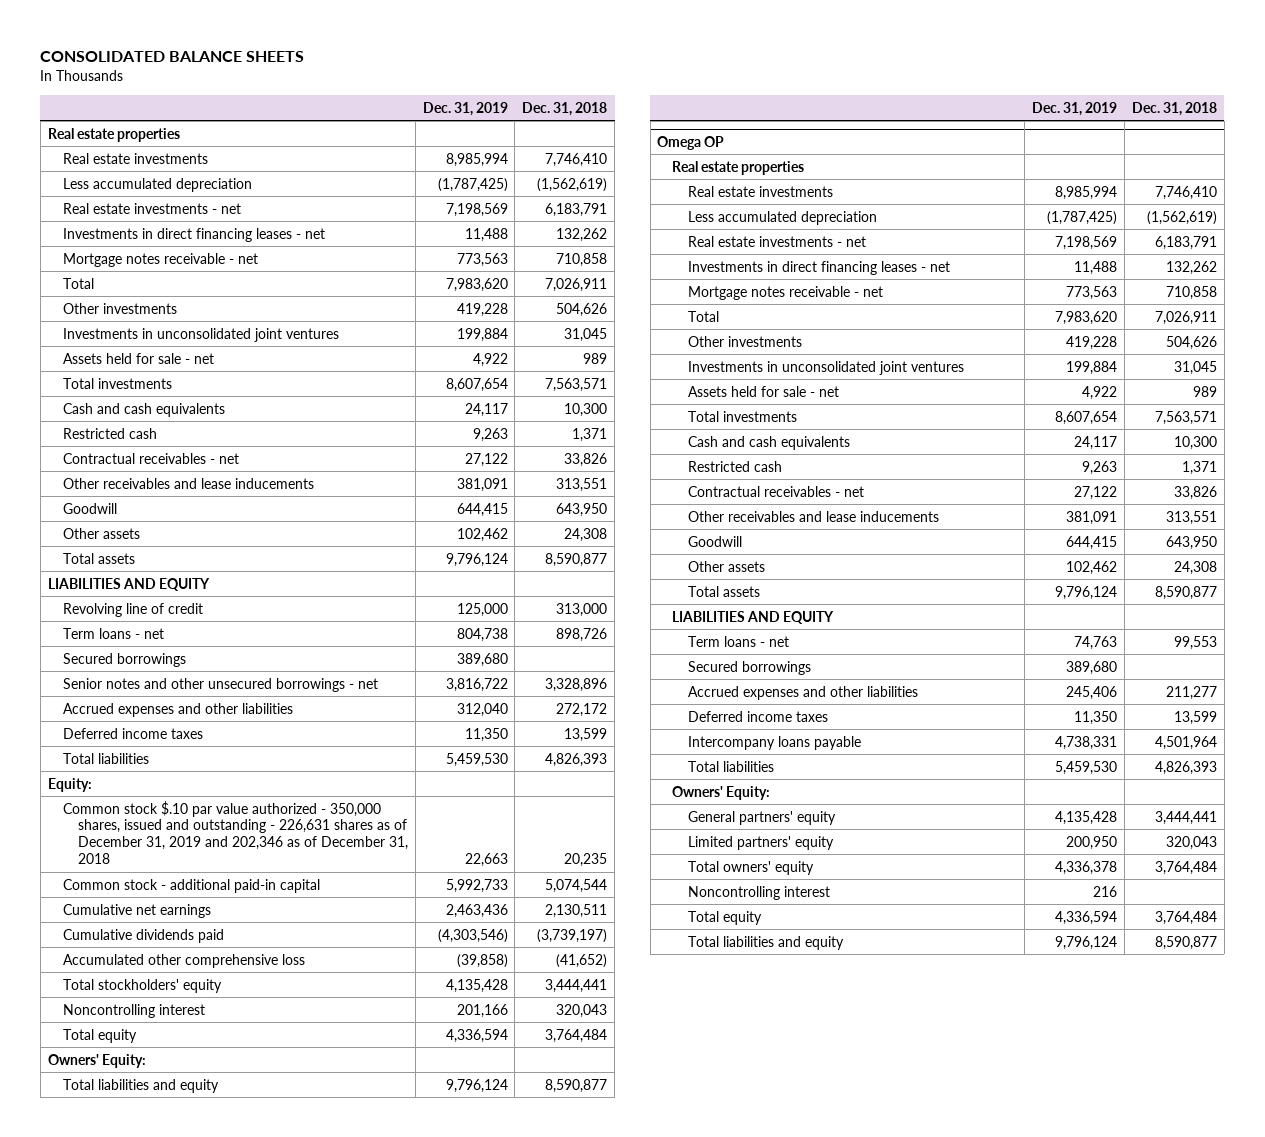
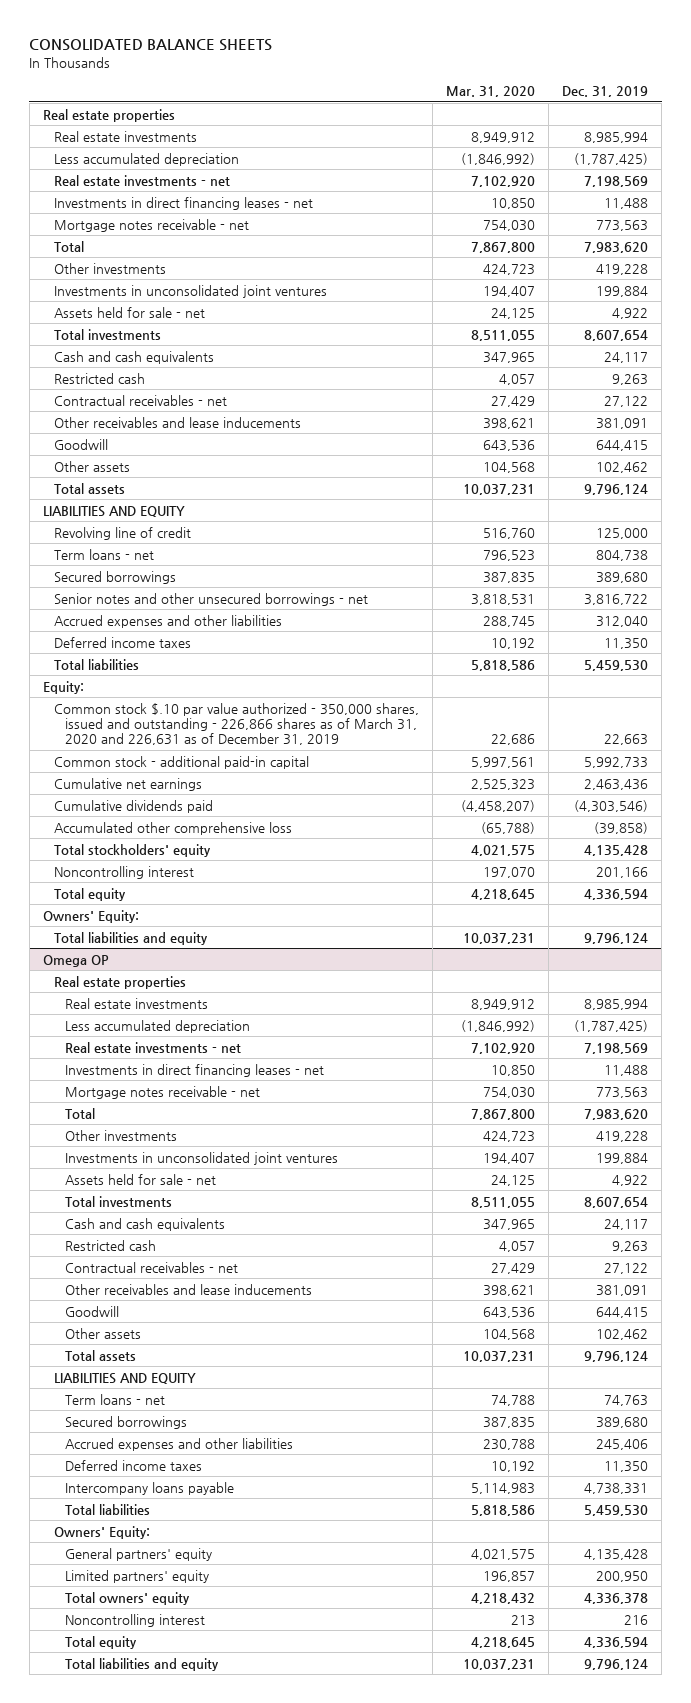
[522,101,608,116] Dec. 31, 2018 -> none
none -> [446,86,536,98] Mar. 31, 2020
[62,800,408,865] Common stock $.10 par value authorized - 350,000 shares, issued and outstanding - 226,631 shares as of December 31, 2019 and 202,346 as of December 31, 2018 -> [54,702,420,746] Common stock $.10 par value authorized - 350,000 shares, issued and outstanding - 226,866 shares as of March 31, 2020 and 226,631 as of December 31, 2019

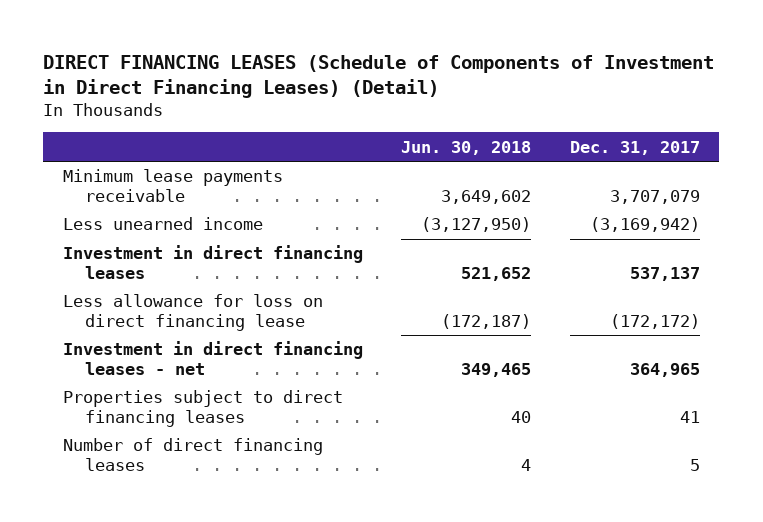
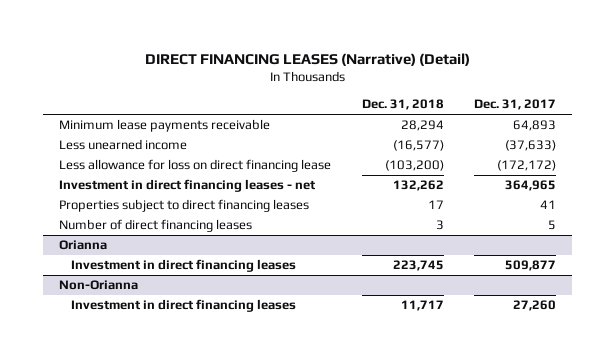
[43,54,715,99] DIRECT FINANCING LEASES (Schedule of Components of Investment in Direct Financing Leases) (Detail) -> [144,52,470,66] DIRECT FINANCING LEASES (Narrative) (Detail)
[401,140,532,155] Jun. 30, 2018 -> none
none -> [361,99,444,111] Dec. 31, 2018
[62,245,363,280] Investment in direct financing leases -> none
[609,190,700,205] 3,707,079 -> [513,120,557,132] 64,893
[589,217,700,233] (3,169,942) -> [505,140,557,152] (37,633)
none -> [58,240,107,251] Orianna
none -> [71,259,297,273] Investment in direct financing leases
none -> [58,280,138,291] Non-Orianna
none -> [71,299,297,313] Investment in direct financing leases

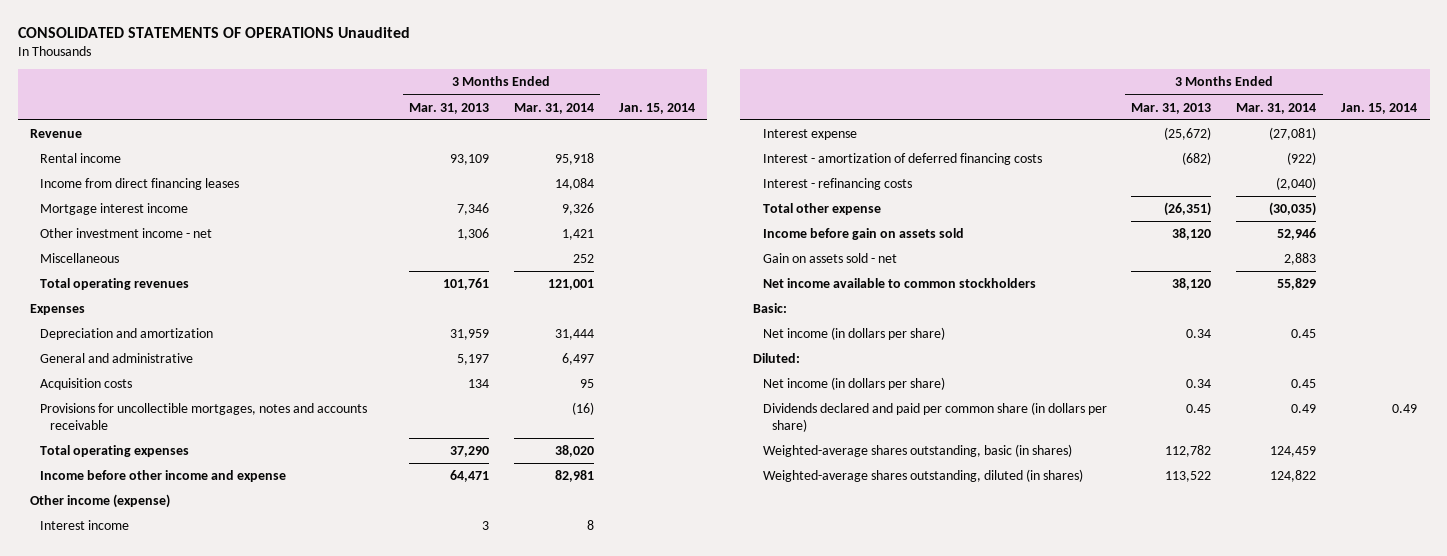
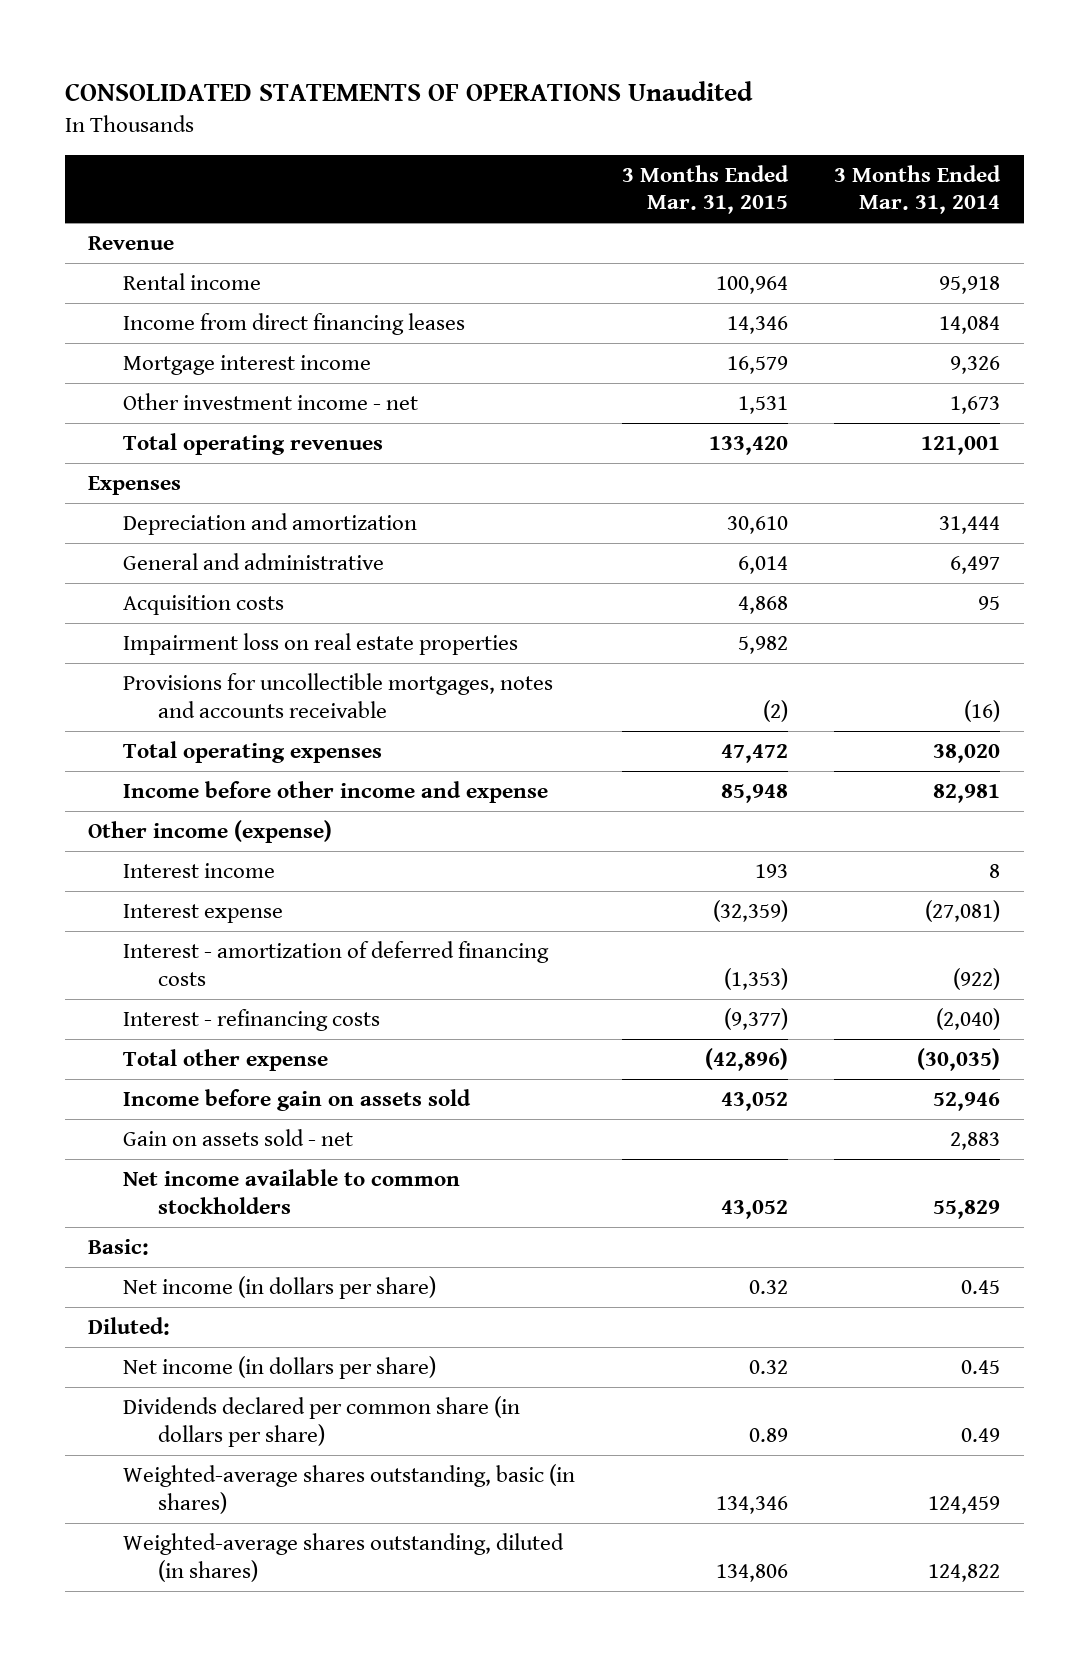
[408,102,489,114] Mar. 31, 2013 -> none
[618,102,695,114] Jan. 15, 2014 -> none
none -> [621,165,789,215] 3 Months Ended Mar. 31, 2015
[39,252,119,263] Miscellaneous -> none
[561,228,594,240] 1,421 -> [950,396,1001,415] 1,673
none -> [123,633,519,656] Impairment loss on real estate properties
[762,401,1107,433] Dividends declared and paid per common share (in dollars per share) -> [123,1396,521,1447] Dividends declared per common share (in dollars per share)

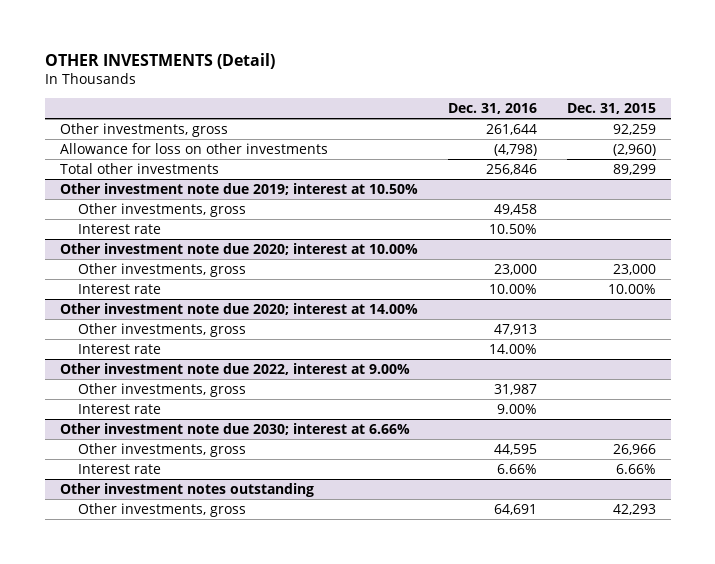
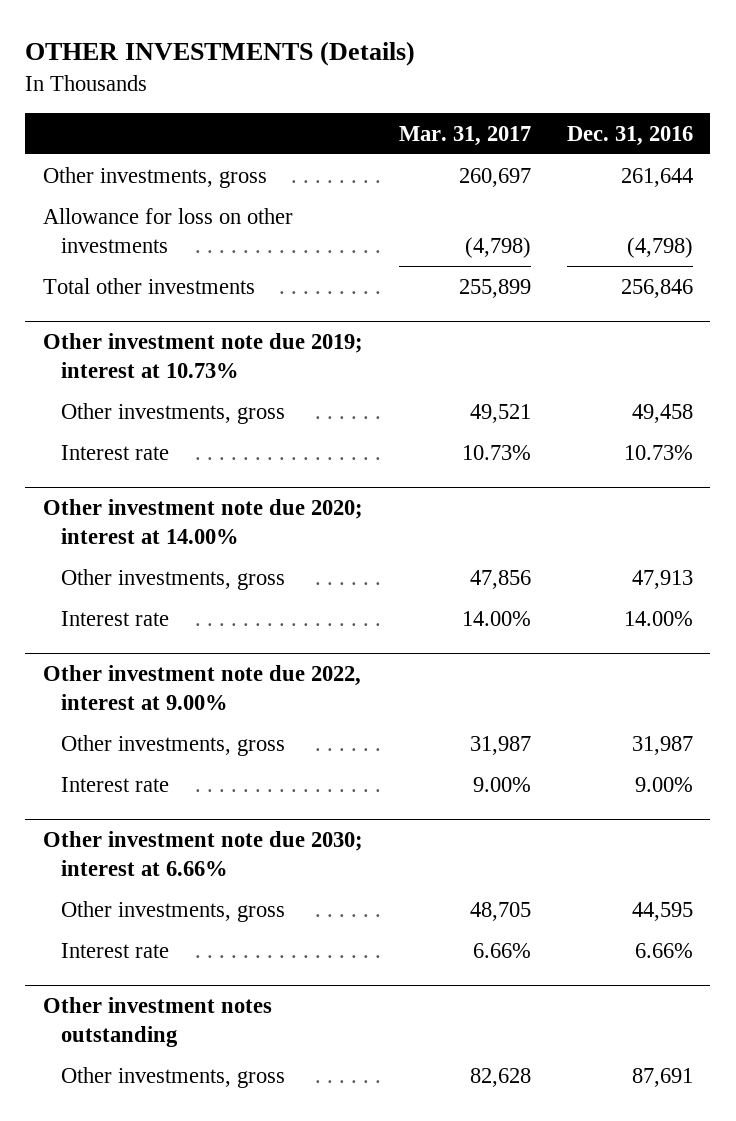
[44,53,275,70] OTHER INVESTMENTS (Detail) -> [25,41,416,67] OTHER INVESTMENTS (Details)
[566,103,656,115] Dec. 31, 2015 -> none
none -> [398,125,531,146] Mar. 31, 2017
[59,183,418,196] Other investment note due 2019; interest at 10.50% -> [43,333,364,379] Other investment note due 2019; interest at 10.73%
[59,243,418,256] Other investment note due 2020; interest at 10.00% -> none
[77,263,246,278] Other investments, gross -> none
[77,284,161,295] Interest rate -> none
[488,224,537,235] 10.50% -> [623,444,693,460] 10.73%
[493,504,537,516] 64,691 -> [631,1067,693,1087] 87,691

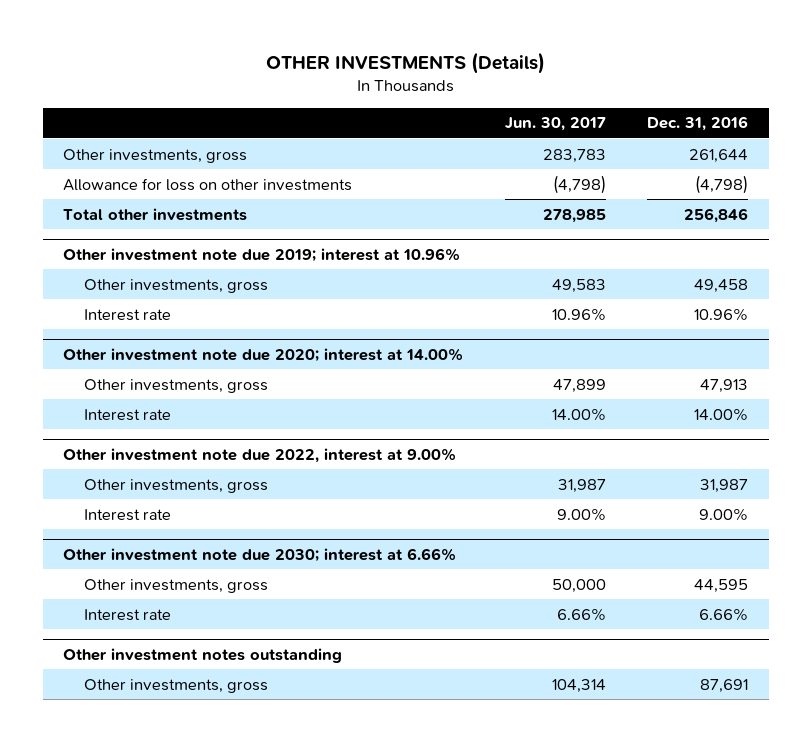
[398,125,531,146] Mar. 31, 2017 -> none
none -> [505,117,607,132] Jun. 30, 2017
[43,333,364,379] Other investment note due 2019; interest at 10.73% -> [63,247,462,262] Other investment note due 2019; interest at 10.96%
[623,444,693,460] 10.73% -> [694,307,749,321] 10.96%

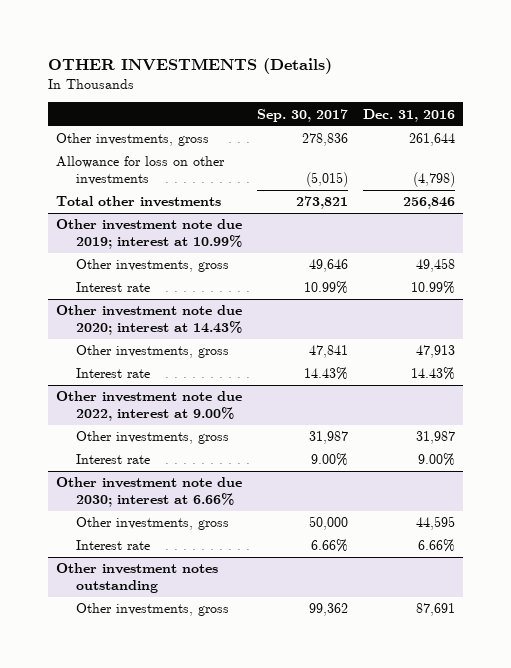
[505,117,607,132] Jun. 30, 2017 -> none
none -> [257,108,349,122] Sep. 30, 2017
[63,247,462,262] Other investment note due 2019; interest at 10.96% -> [55,219,243,250] Other investment note due 2019; interest at 10.99%
[694,307,749,321] 10.96% -> [411,281,456,295] 10.99%
[63,347,465,362] Other investment note due 2020; interest at 14.00% -> [55,305,243,336] Other investment note due 2020; interest at 14.43%
[694,407,749,421] 14.00% -> [411,367,456,381] 14.43%

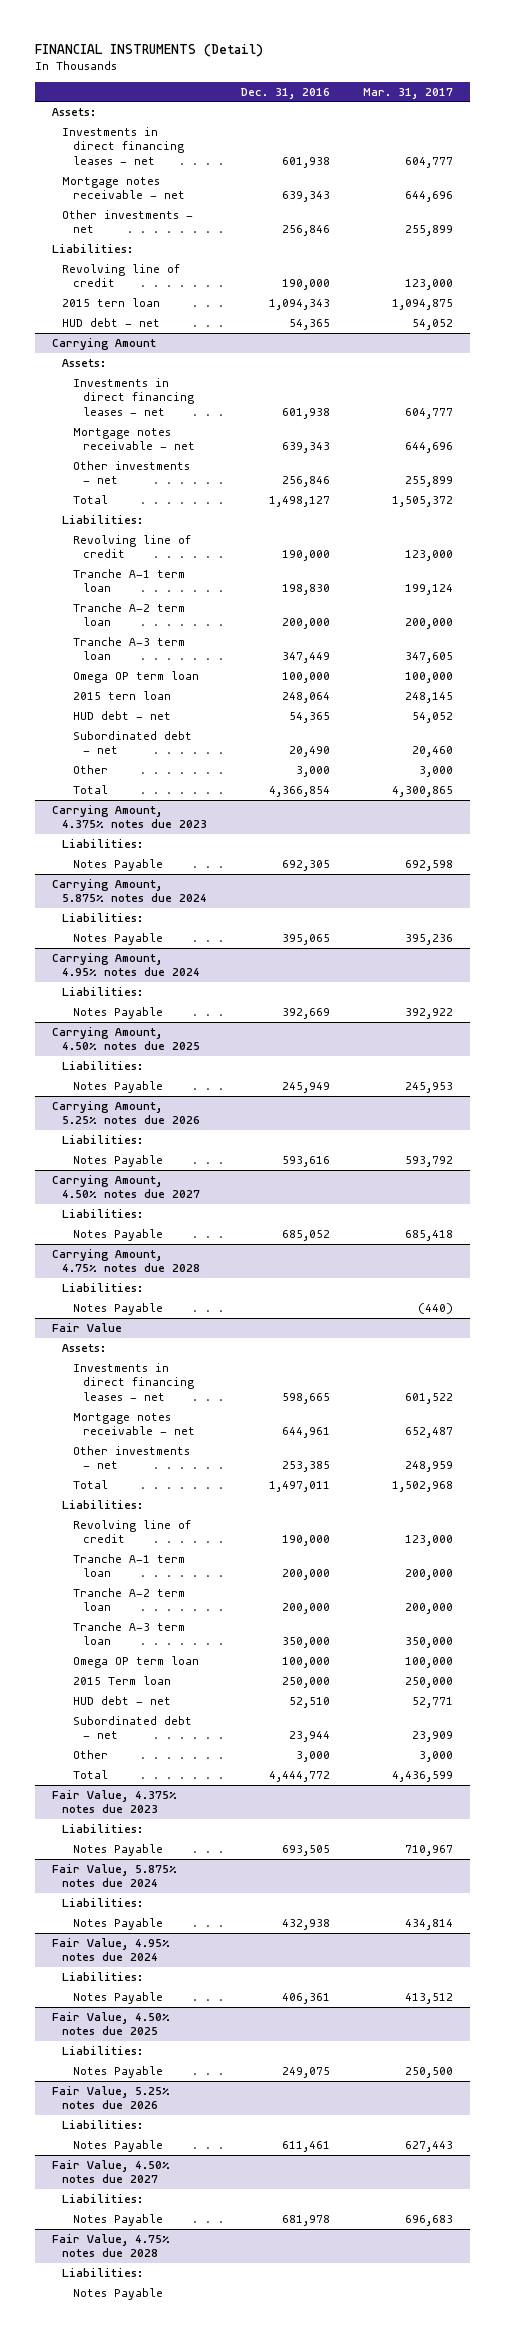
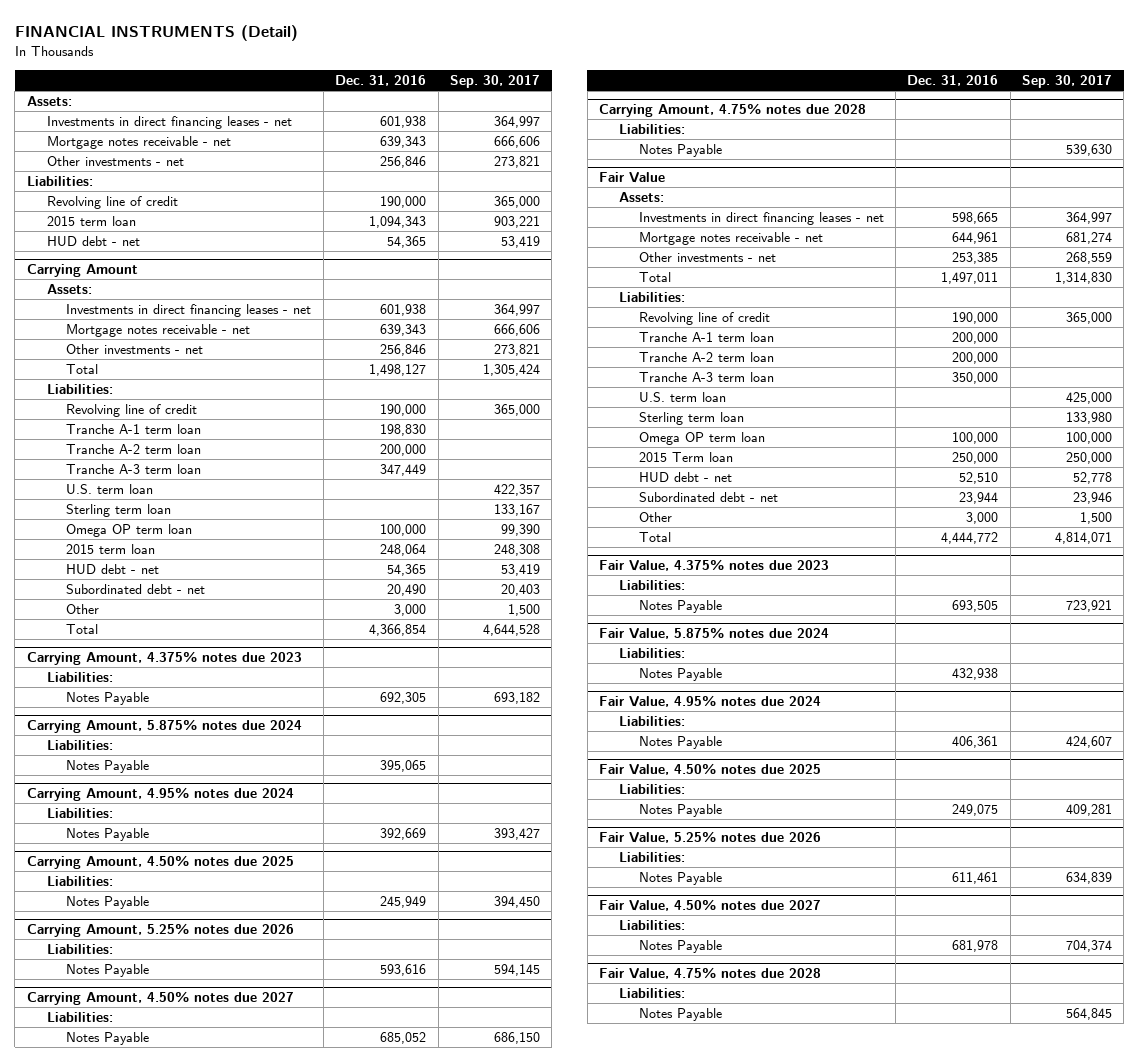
[363,87,454,99] Mar. 31, 2017 -> none
none -> [449,75,540,89] Sep. 30, 2017
[62,297,161,307] 2015 tern loan -> [46,216,136,227] 2015 term loan
none -> [66,484,154,495] U.S. term loan
none -> [66,504,172,518] Sterling term loan
[72,690,171,700] 2015 tern loan -> [66,544,156,555] 2015 term loan
none -> [638,392,726,403] U.S. term loan
none -> [638,412,744,426] Sterling term loan

